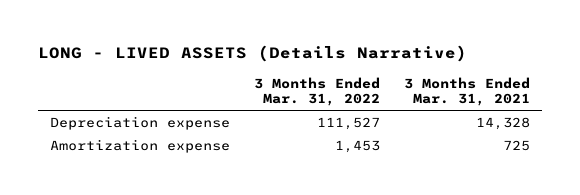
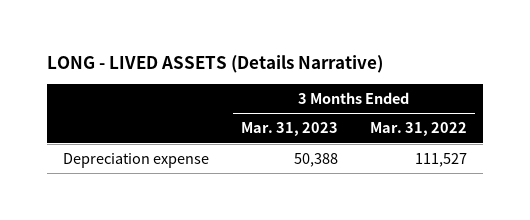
[403,76,530,107] 3 Months Ended Mar. 31, 2021 -> none
none -> [240,122,338,137] Mar. 31, 2023
[49,139,230,154] Amortization expense -> none

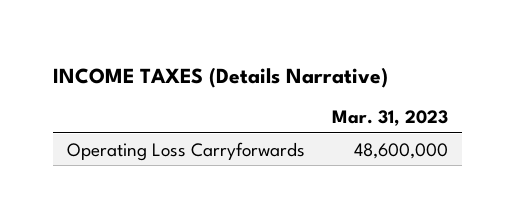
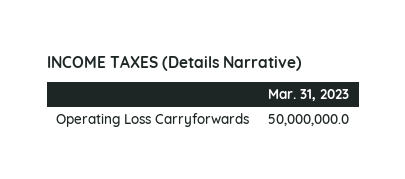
[354,142,449,159] 48,600,000 -> [268,114,350,127] 50,000,000.0

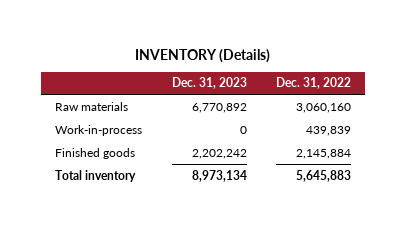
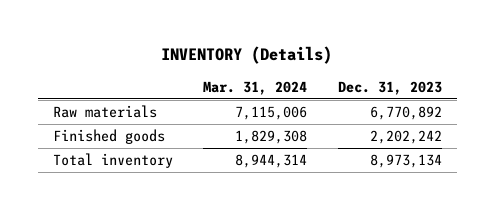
[275,77,351,90] Dec. 31, 2022 -> none
none -> [203,80,308,95] Mar. 31, 2024
[55,124,143,136] Work-in-process -> none

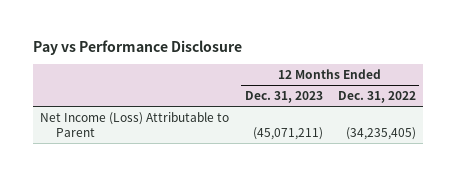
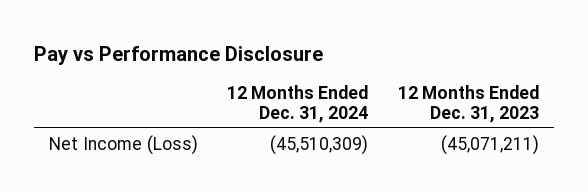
[337,91,416,104] Dec. 31, 2022 -> none
none -> [227,84,369,124] 12 Months Ended Dec. 31, 2024
[40,112,230,137] Net Income (Loss) Attributable to Parent -> [48,134,198,155] Net Income (Loss)

